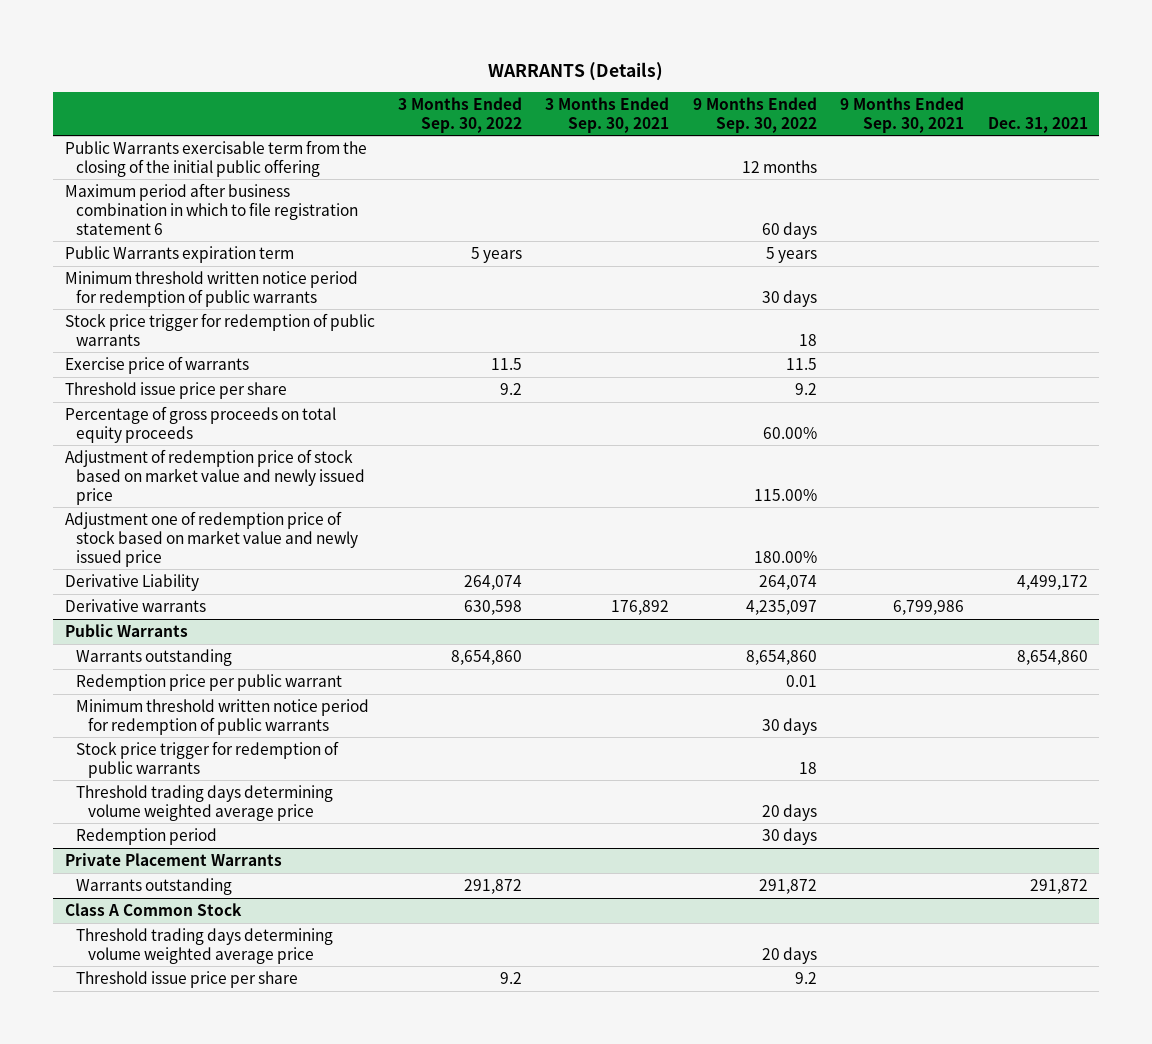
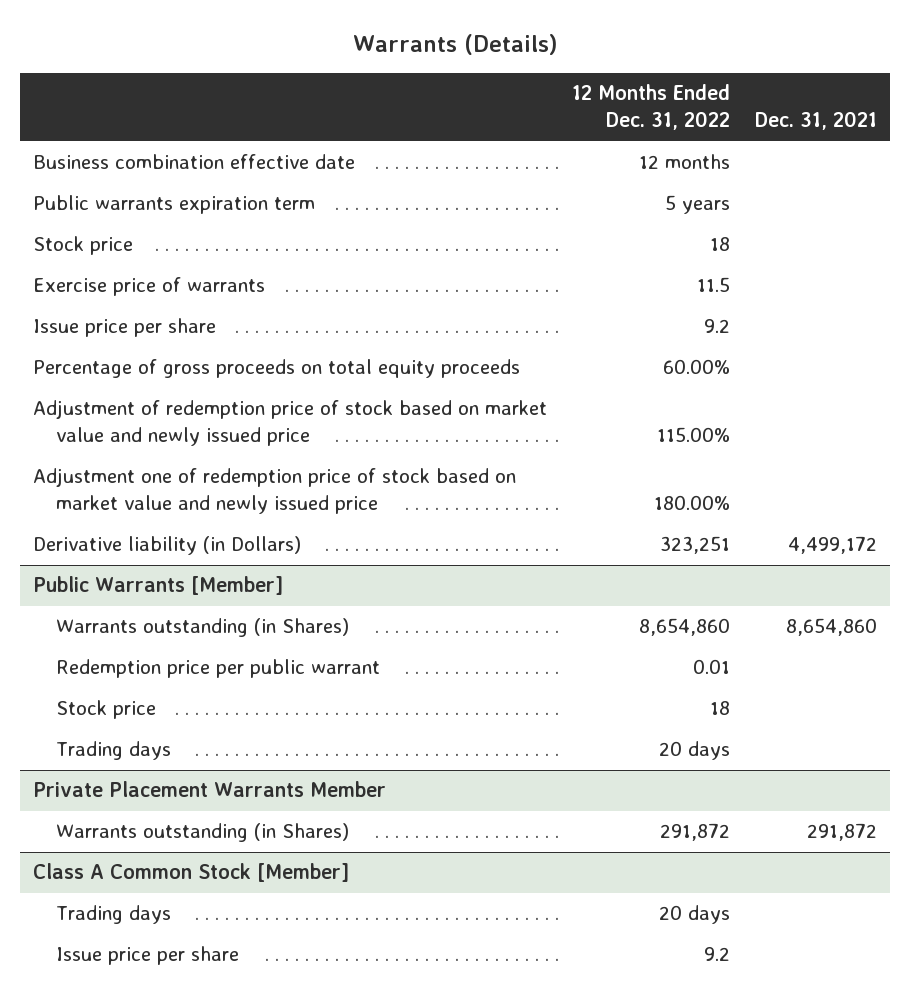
[488,61,664,81] WARRANTS (Details) -> [352,34,558,56] Warrants (Details)
[397,96,522,133] 3 Months Ended Sep. 30, 2022 -> none
[545,96,670,133] 3 Months Ended Sep. 30, 2021 -> none
[692,96,817,133] 9 Months Ended Sep. 30, 2022 -> none
[840,96,965,133] 9 Months Ended Sep. 30, 2021 -> none
none -> [571,84,730,131] 12 Months Ended Dec. 31, 2022
[64,182,359,235] Maximum period after business combination in which to file registration statement 6 -> none
[64,270,358,307] Minimum threshold written notice period for redemption of public warrants -> none
[64,139,367,177] Public Warrants exercisable term from the closing of the initial public offering -> [32,154,355,170] Business combination effective date
[64,245,294,263] Public Warrants expiration term -> [32,195,315,215] Public warrants expiration term
[64,312,375,346] Stock price trigger for redemption of public warrants -> [32,236,133,256] Stock price
[64,381,287,399] Threshold issue price per share -> [32,318,216,338] Issue price per share
[64,598,206,612] Derivative warrants -> none
[64,573,199,591] Derivative Liability -> [32,536,301,556] Derivative liability (in Dollars)
[64,623,188,637] Public Warrants -> [32,576,283,596] Public Warrants [Member]
[76,648,233,666] Warrants outstanding -> [55,618,349,638] Warrants outstanding (in Shares)
[76,698,370,735] Minimum threshold written notice period for redemption of public warrants -> none
[76,827,218,845] Redemption period -> none
[76,740,340,778] Stock price trigger for redemption of public warrants -> [55,700,156,720] Stock price
[76,784,334,821] Threshold trading days determining volume weighted average price -> [55,741,171,761] Trading days
[64,852,282,866] Private Placement Warrants -> [32,781,386,798] Private Placement Warrants Member
[76,877,233,895] Warrants outstanding -> [55,823,349,843] Warrants outstanding (in Shares)
[64,902,242,916] Class A Common Stock -> [32,863,349,883] Class A Common Stock [Member]
[76,927,334,964] Threshold trading days determining volume weighted average price -> [55,905,171,925] Trading days
[76,970,299,988] Threshold issue price per share -> [55,946,239,966] Issue price per share

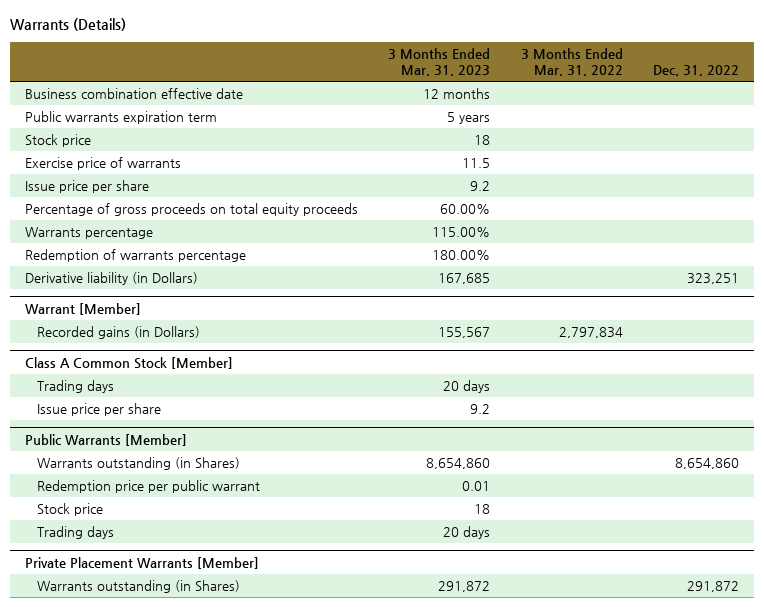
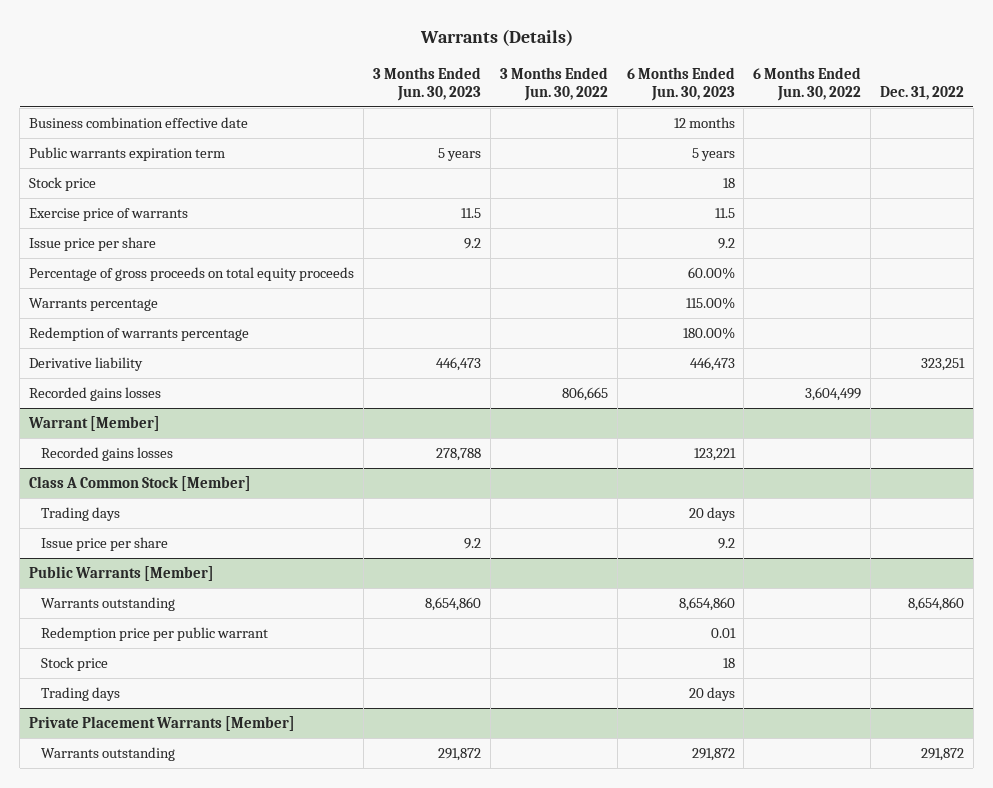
[388,47,491,76] 3 Months Ended Mar. 31, 2023 -> none
[520,47,623,76] 3 Months Ended Mar. 31, 2022 -> none
none -> [373,66,482,101] 3 Months Ended Jun. 30, 2023
none -> [499,66,608,101] 3 Months Ended Jun. 30, 2022
none -> [626,66,735,101] 6 Months Ended Jun. 30, 2023
none -> [753,66,862,101] 6 Months Ended Jun. 30, 2022
[25,272,199,286] Derivative liability (in Dollars) -> [29,357,144,372] Derivative liability
none -> [29,387,162,402] Recorded gains losses
[37,326,201,340] Recorded gains (in Dollars) -> [41,447,174,462] Recorded gains losses
[37,457,241,471] Warrants outstanding (in Shares) -> [41,597,176,612] Warrants outstanding
[37,580,241,594] Warrants outstanding (in Shares) -> [41,747,176,762] Warrants outstanding

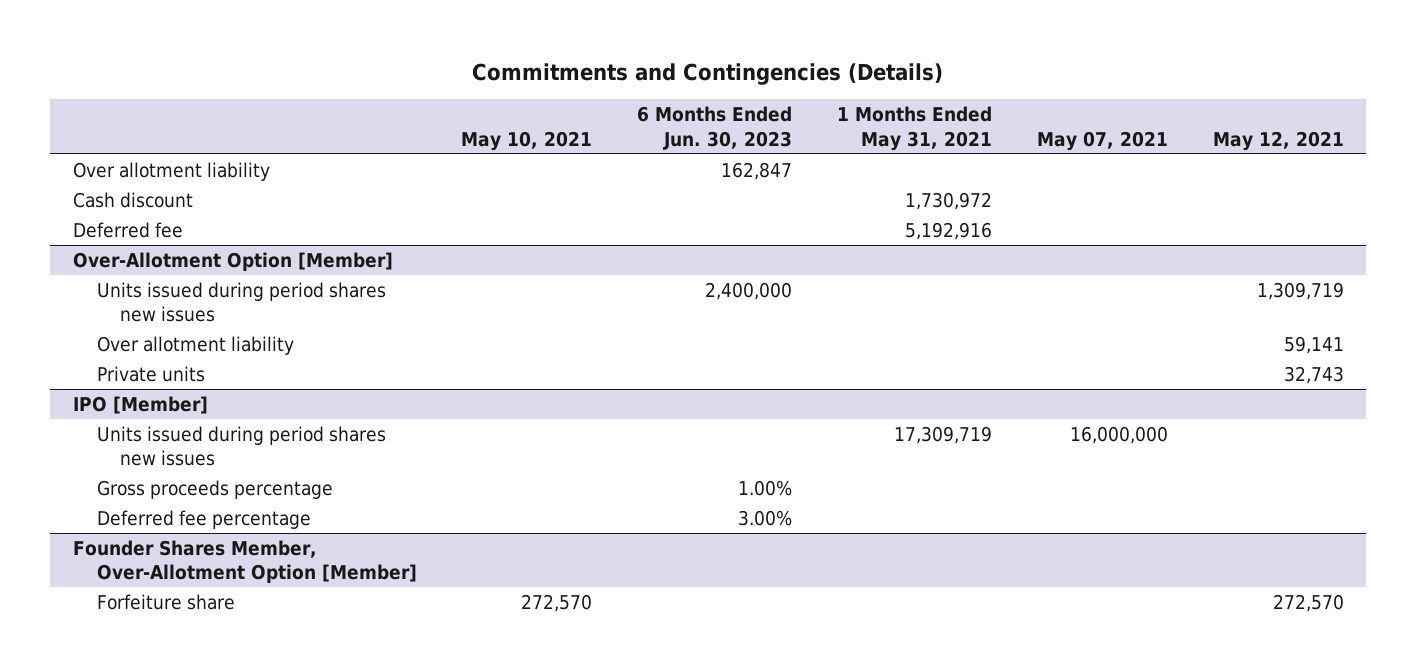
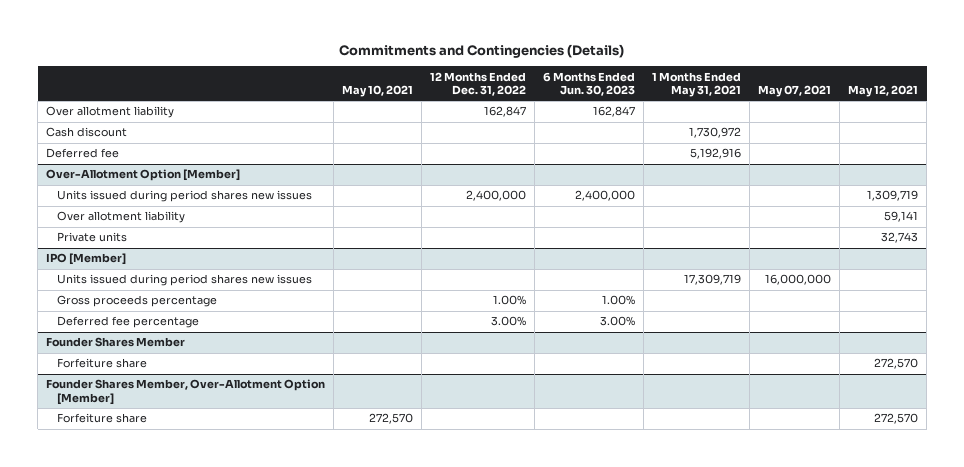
none -> [430,71,527,96] 12 Months Ended Dec. 31, 2022
none -> [46,337,186,348] Founder Shares Member
none -> [57,358,148,369] Forfeiture share

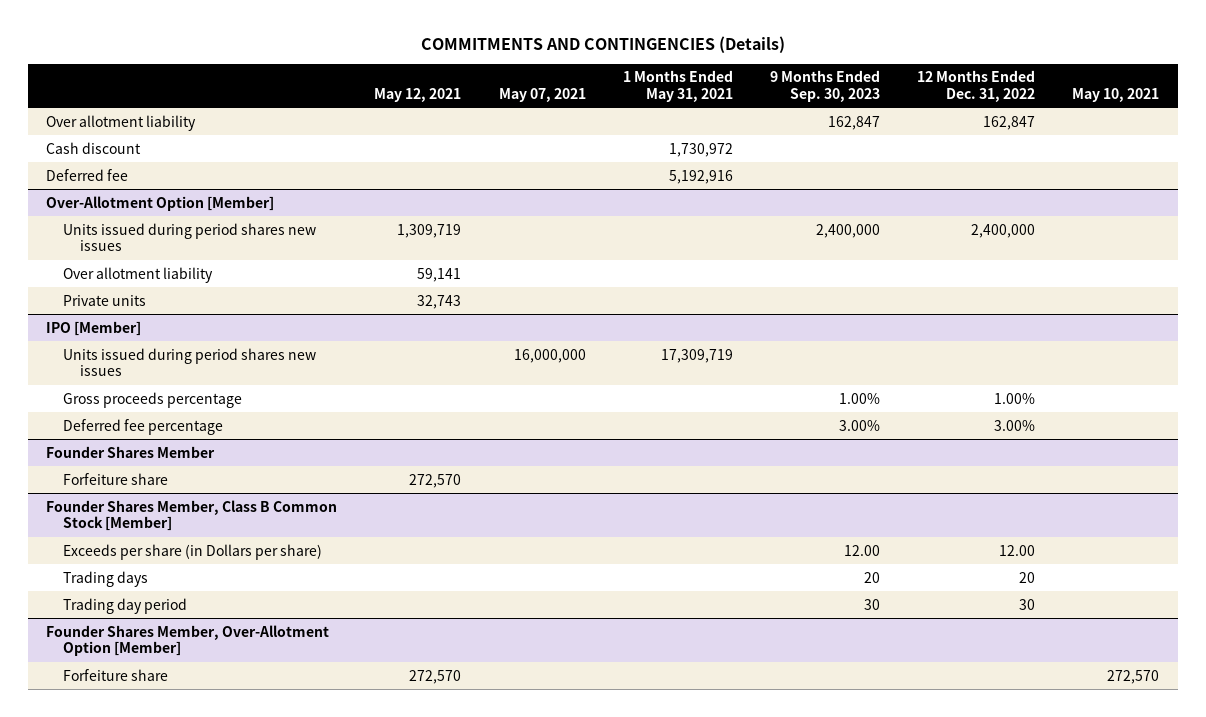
[339,43,625,58] Commitments and Contingencies (Details) -> [420,35,785,53] COMMITMENTS AND CONTINGENCIES (Details)
[543,71,636,96] 6 Months Ended Jun. 30, 2023 -> none
none -> [769,70,880,102] 9 Months Ended Sep. 30, 2023
none -> [46,499,338,532] Founder Shares Member, Class B Common Stock [Member]
none -> [63,543,323,560] Exceeds per share (in Dollars per share)
none -> [63,570,149,587] Trading days
none -> [63,597,188,614] Trading day period

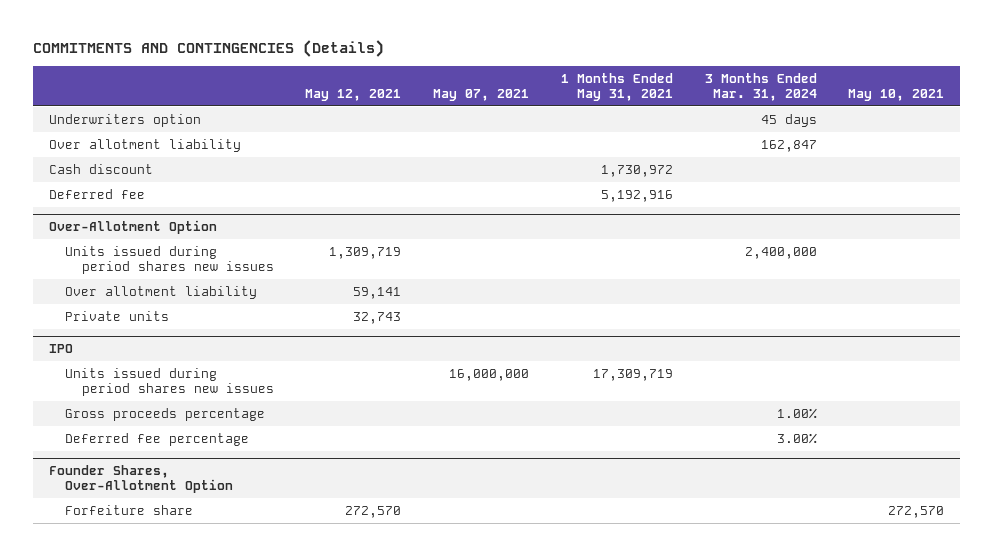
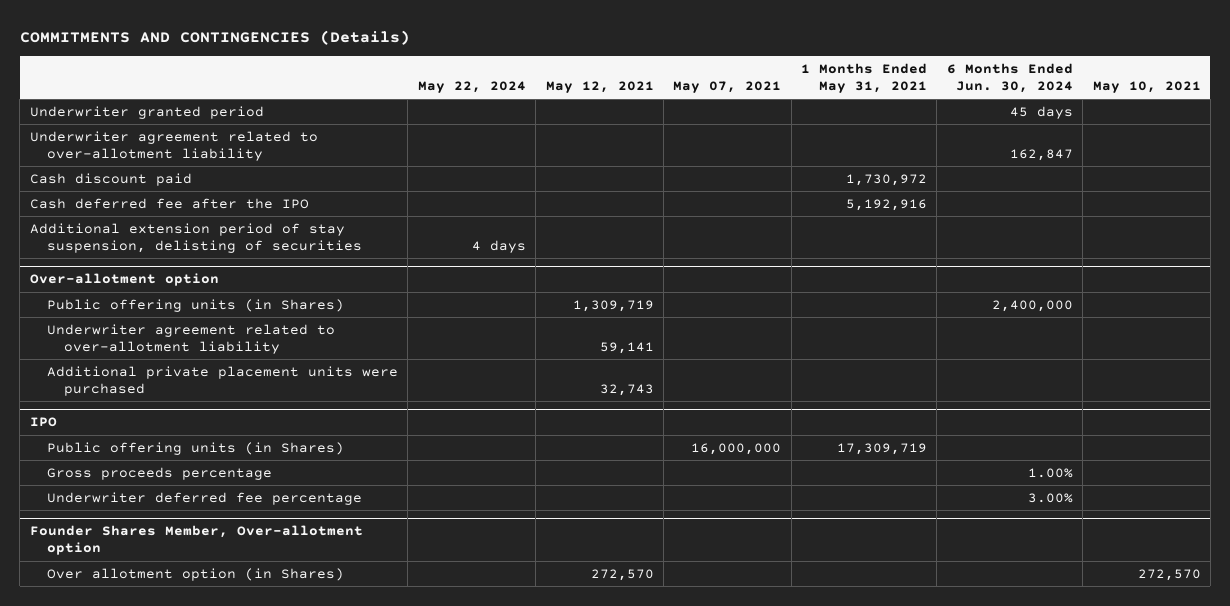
[704,72,817,101] 3 Months Ended Mar. 31, 2024 -> none
none -> [417,81,526,94] May 22, 2024
none -> [946,63,1073,94] 6 Months Ended Jun. 30, 2024
[48,113,201,127] Underwriters option -> [29,105,264,119] Underwriter granted period
[48,138,241,152] Over allotment liability -> [29,130,318,161] Underwriter agreement related to over-allotment liability
[48,163,153,174] Cash discount -> [29,172,192,186] Cash discount paid
[48,188,145,199] Deferred fee -> [29,197,309,209] Cash deferred fee after the IPO
none -> [29,222,363,253] Additional extension period of stay suspension, delisting of securities
[48,220,217,235] Over-Allotment Option -> [29,273,219,287] Over-allotment option
[65,245,274,274] Units issued during period shares new issues -> [47,298,345,312] Public offering units (in Shares)
[65,285,258,299] Over allotment liability -> [47,323,336,354] Underwriter agreement related to over-allotment liability
[65,310,170,321] Private units -> [47,365,399,396] Additional private placement units were purchased
[65,367,274,396] Units issued during period shares new issues -> [47,441,345,455] Public offering units (in Shares)
[65,432,250,446] Deferred fee percentage -> [47,491,363,505] Underwriter deferred fee percentage
[48,465,234,494] Founder Shares, Over-Allotment Option -> [29,525,363,556] Founder Shares Member, Over-allotment option
[65,504,194,515] Forfeiture share -> [47,567,345,581] Over allotment option (in Shares)

